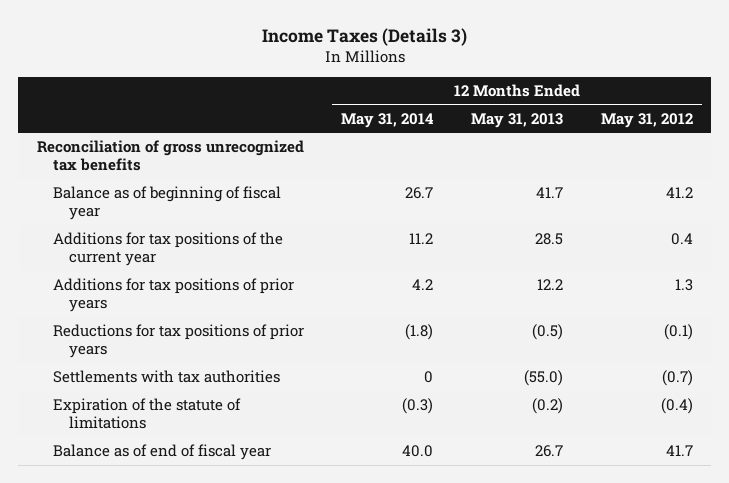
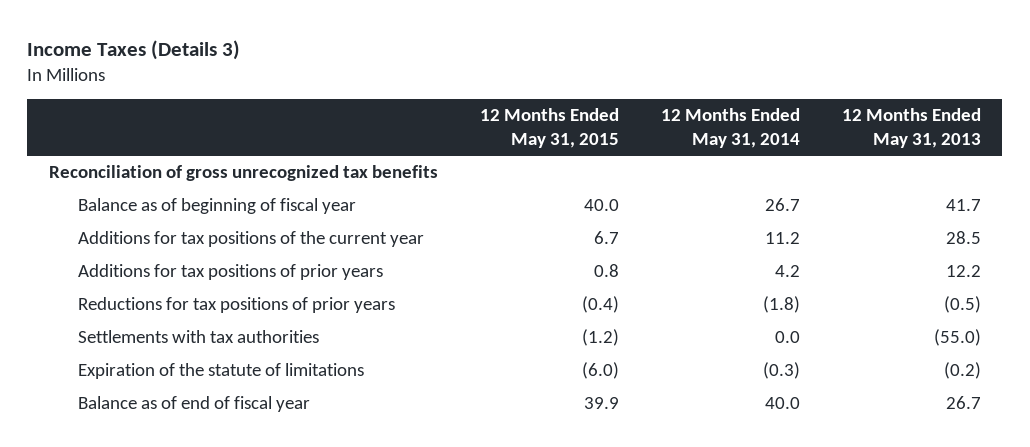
[600,113,693,129] May 31, 2012 -> none
none -> [479,108,619,148] 12 Months Ended May 31, 2015
[424,371,434,384] 0 -> [774,331,800,344] 0.0

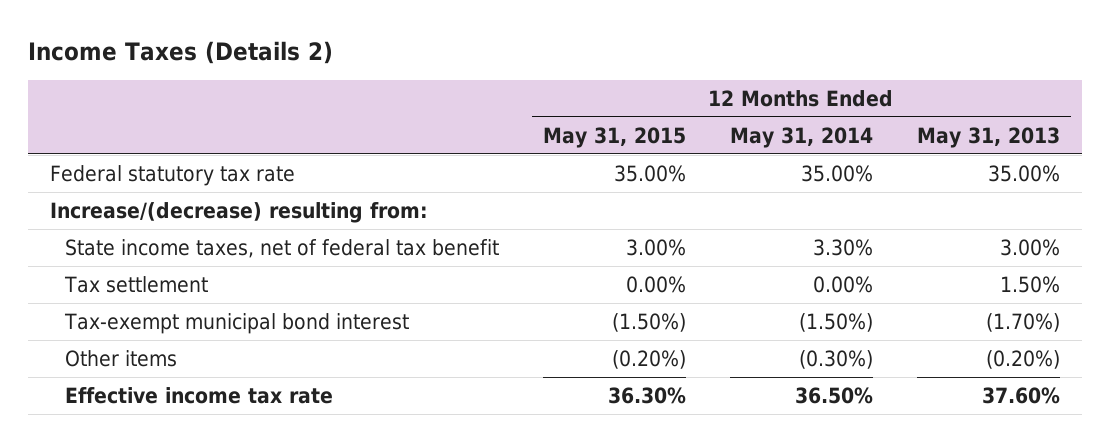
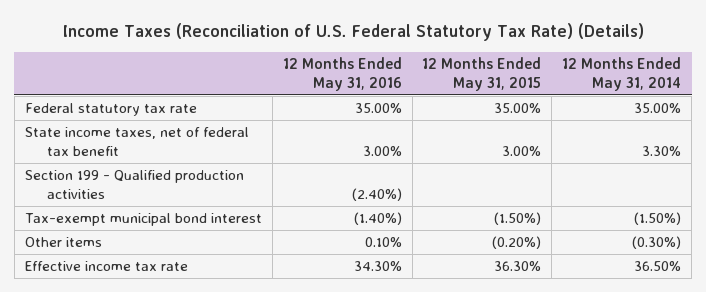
[27,40,333,64] Income Taxes (Details 2) -> [63,23,645,42] Income Taxes (Reconciliation of U.S. Federal Statutory Tax Rate) (Details)
[916,126,1060,148] May 31, 2013 -> none
none -> [282,57,402,92] 12 Months Ended May 31, 2016
[49,201,428,223] Increase/(decrease) resulting from: -> none
[63,275,208,293] Tax settlement -> none
none -> [24,169,244,199] Section 199 - Qualified production activities

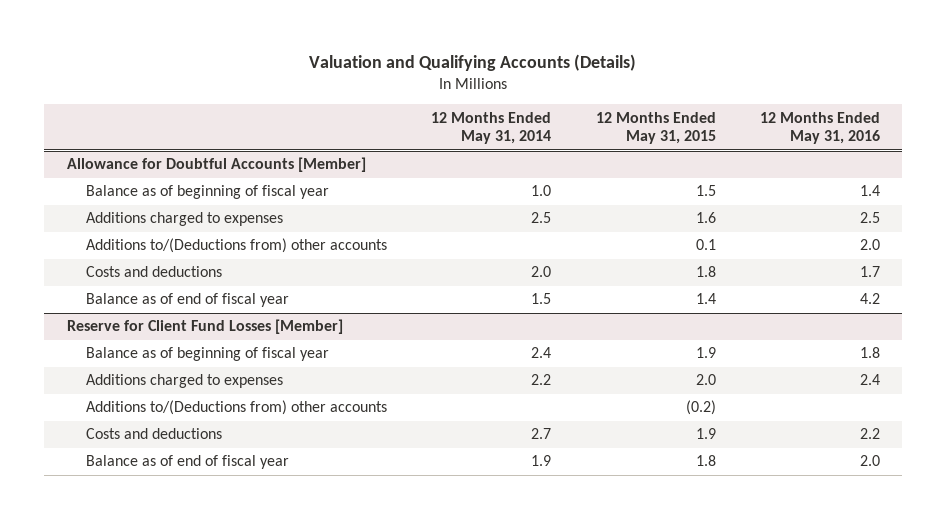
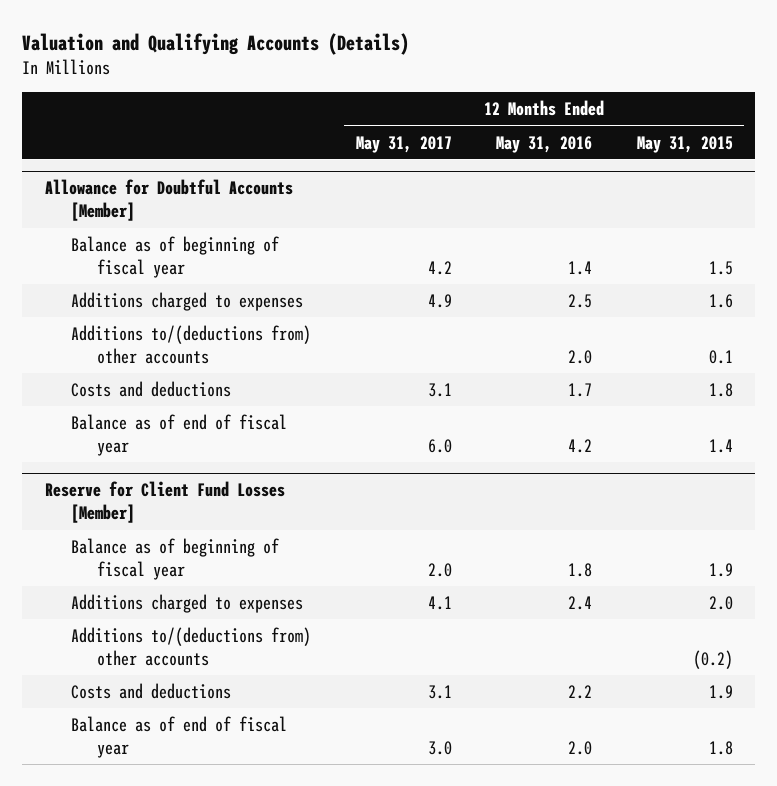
[431,111,552,145] 12 Months Ended May 31, 2014 -> none
none -> [355,135,452,153] May 31, 2017
[86,238,388,254] Additions to/(Deductions from) other accounts -> [70,324,311,364] Additions to/(deductions from) other accounts
[86,400,388,416] Additions to/(Deductions from) other accounts -> [70,626,311,666] Additions to/(deductions from) other accounts

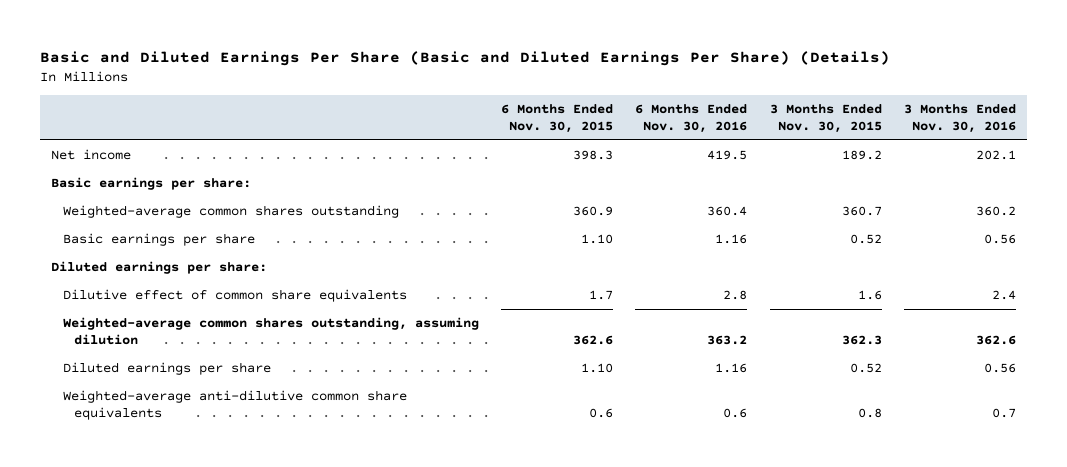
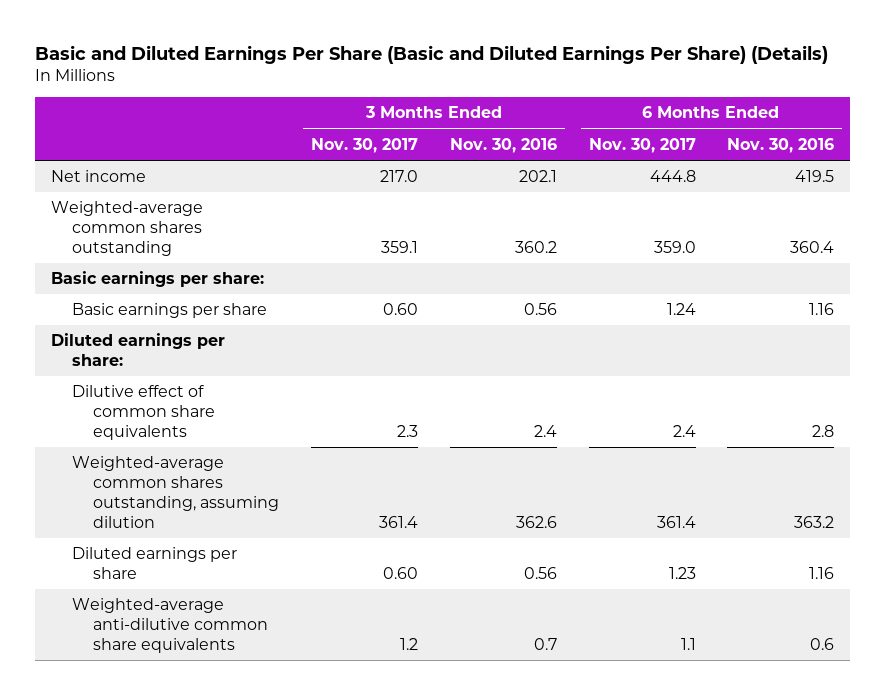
[501,103,614,134] 6 Months Ended Nov. 30, 2015 -> none
[769,103,882,134] 3 Months Ended Nov. 30, 2015 -> none
none -> [310,137,418,153] Nov. 30, 2017
none -> [588,137,696,153] Nov. 30, 2017
[51,176,252,190] Basic earnings per share: -> [51,271,265,288] Basic earnings per share:

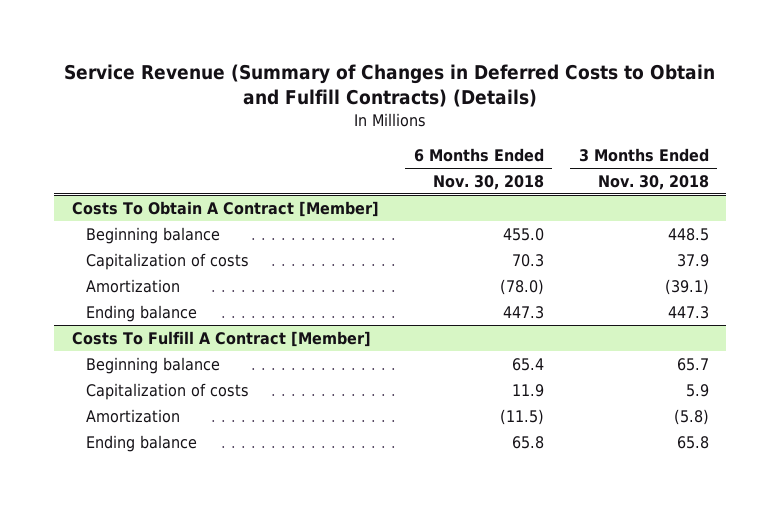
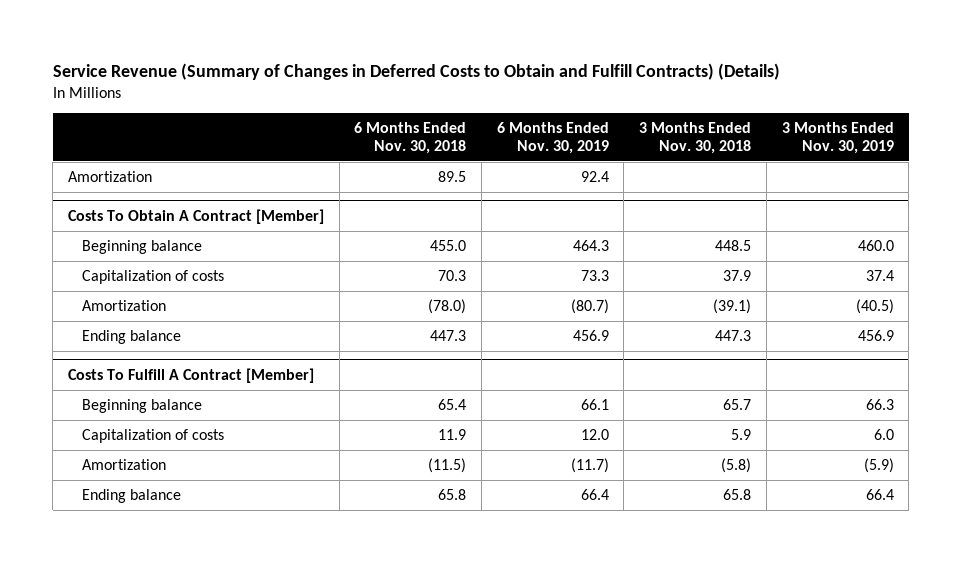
none -> [496,122,609,155] 6 Months Ended Nov. 30, 2019
none -> [781,122,894,155] 3 Months Ended Nov. 30, 2019
none -> [68,170,153,182] Amortization

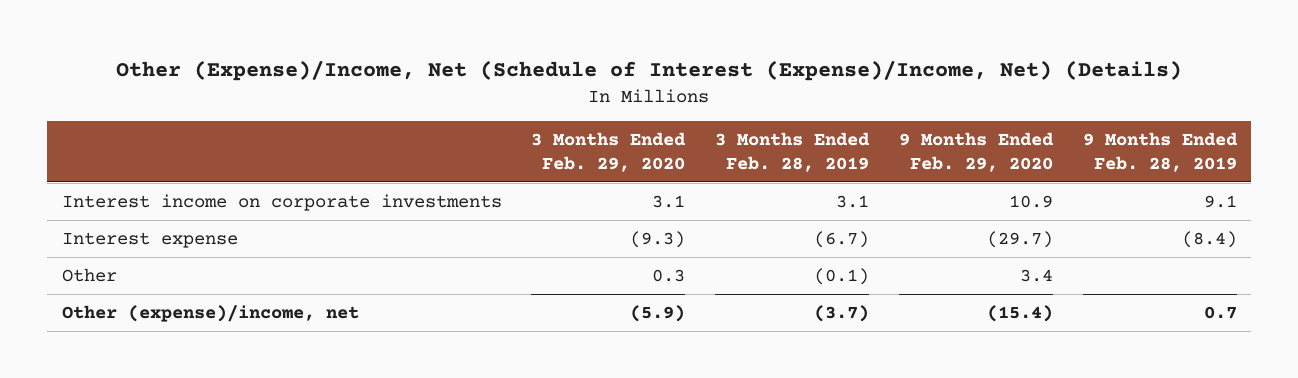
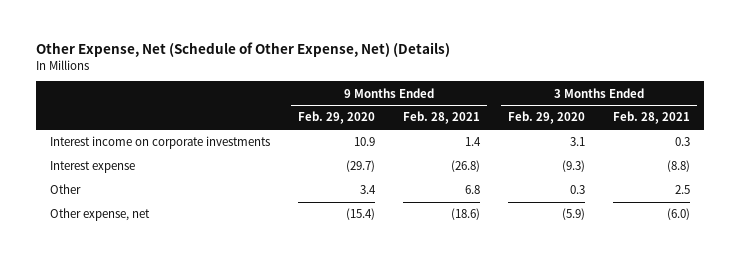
[116,60,1183,82] Other (Expense)/Income, Net (Schedule of Interest (Expense)/Income, Net) (Details) -> [35,41,450,57] Other Expense, Net (Schedule of Other Expense, Net) (Details)
[715,131,871,173] 3 Months Ended Feb. 28, 2019 -> none
[1082,131,1238,173] 9 Months Ended Feb. 28, 2019 -> none
none -> [402,111,480,125] Feb. 28, 2021
none -> [612,111,690,125] Feb. 28, 2021
[61,304,359,322] Other (expense)/income, net -> [49,208,150,222] Other expense, net

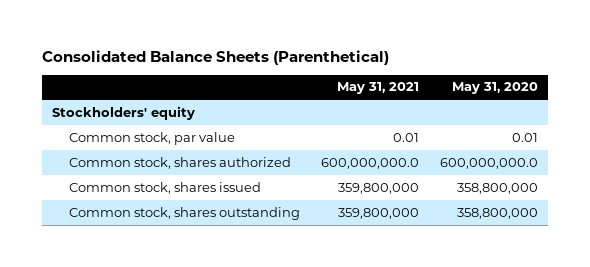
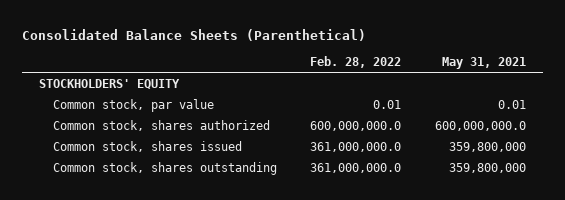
[451,82,538,95] May 31, 2020 -> none
none -> [310,55,402,68] Feb. 28, 2022
[52,105,196,120] Stockholders' equity -> [39,78,181,89] STOCKHOLDERS' EQUITY

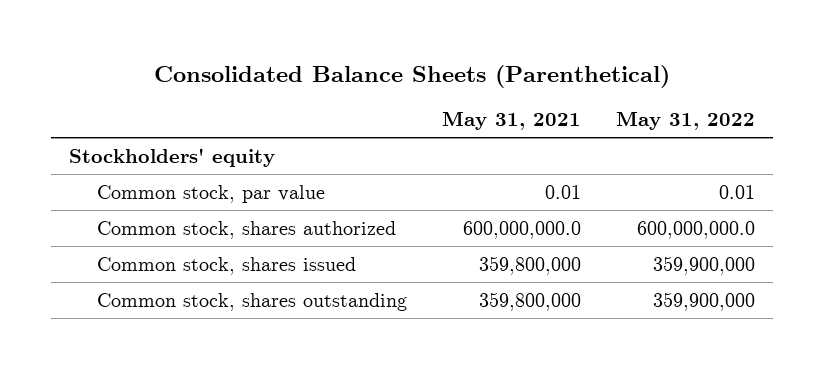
[310,55,402,68] Feb. 28, 2022 -> none
none -> [616,110,756,130] May 31, 2022
[39,78,181,89] STOCKHOLDERS' EQUITY -> [68,147,275,167] Stockholders' equity

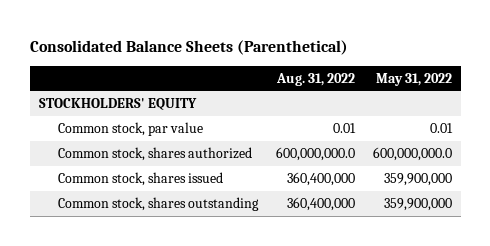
[442,110,582,130] May 31, 2021 -> none
none -> [275,72,355,86] Aug. 31, 2022
[68,147,275,167] Stockholders' equity -> [38,98,197,111] STOCKHOLDERS' EQUITY

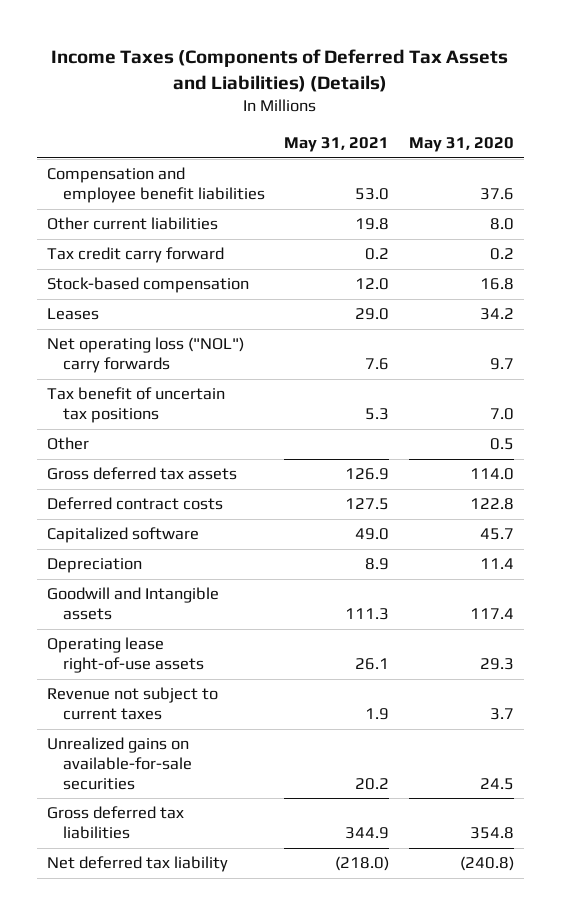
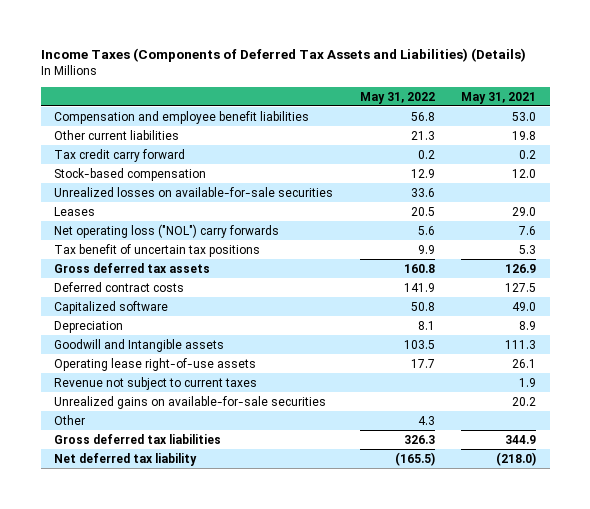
[409,136,515,152] May 31, 2020 -> none
none -> [359,91,435,104] May 31, 2022
none -> [53,186,333,197] Unrealized losses on available-for-sale securities
[46,437,89,451] Other -> [53,414,85,425] Other

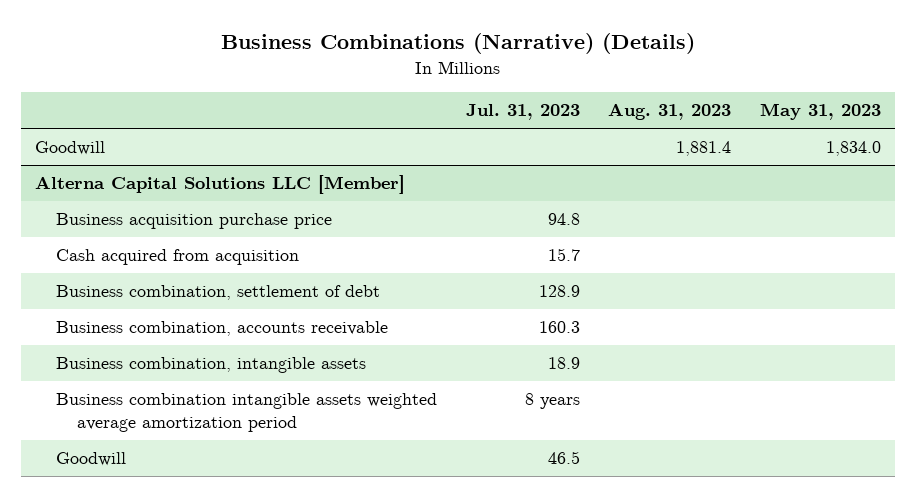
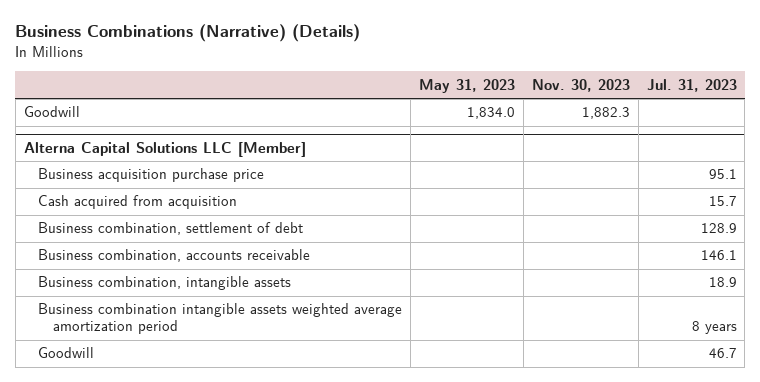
[608,103,732,121] Aug. 31, 2023 -> none
none -> [531,78,630,92] Nov. 30, 2023
[547,213,580,226] 94.8 -> [708,169,737,180] 95.1
[538,321,580,334] 160.3 -> [700,250,737,261] 146.1
[547,451,580,465] 46.5 -> [708,348,737,359] 46.7

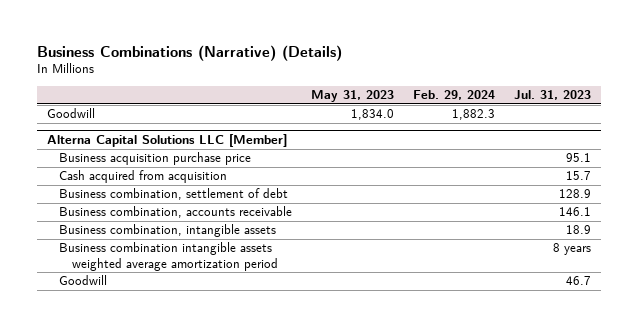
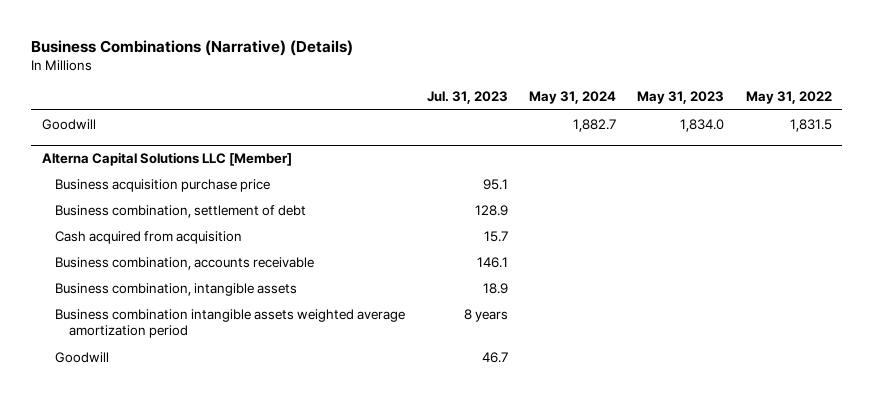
[413,90,496,101] Feb. 29, 2024 -> none
none -> [528,91,616,105] May 31, 2024
none -> [745,91,832,105] May 31, 2022
[59,170,228,184] Cash acquired from acquisition -> [55,230,243,244] Cash acquired from acquisition

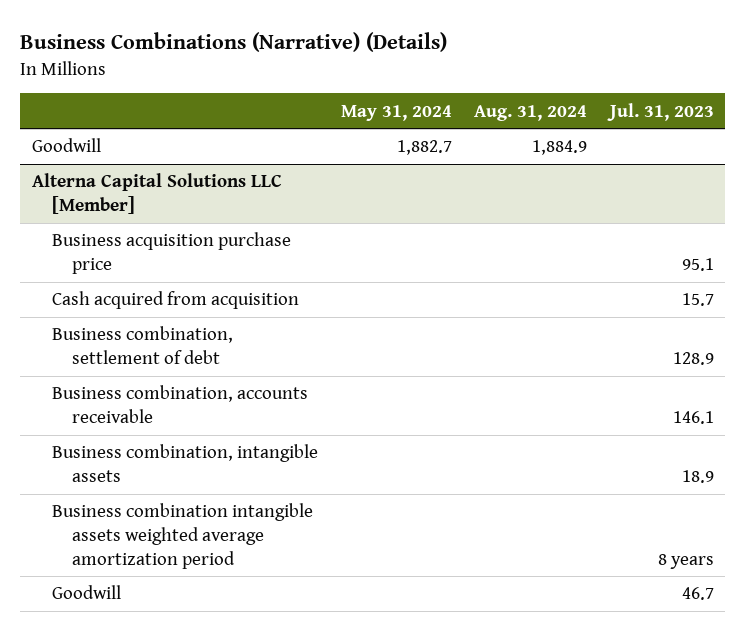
[637,91,725,105] May 31, 2023 -> none
[745,91,832,105] May 31, 2022 -> none
none -> [474,104,588,121] Aug. 31, 2024
[55,204,307,218] Business combination, settlement of debt -> [52,326,234,364] Business combination, settlement of debt

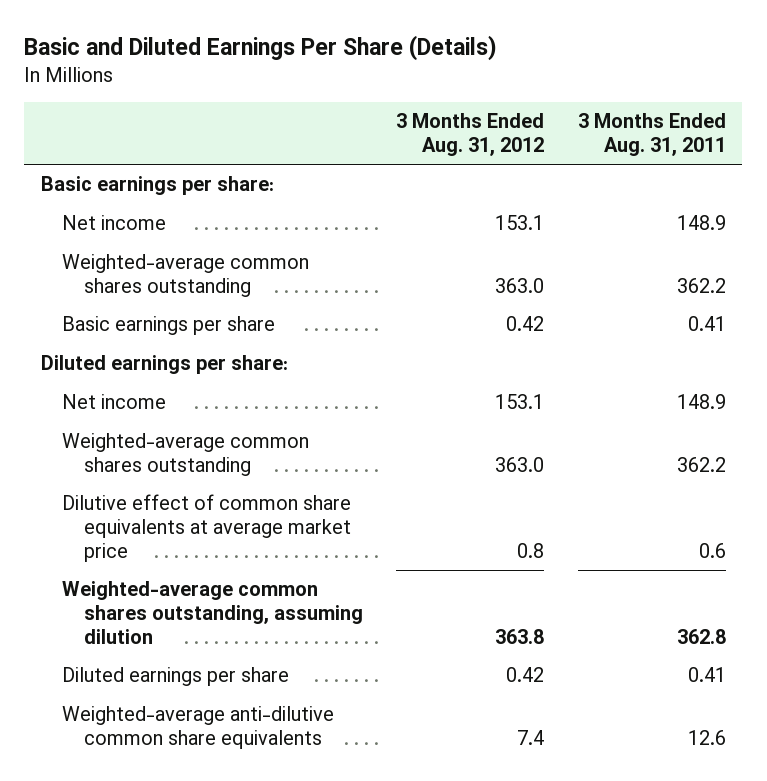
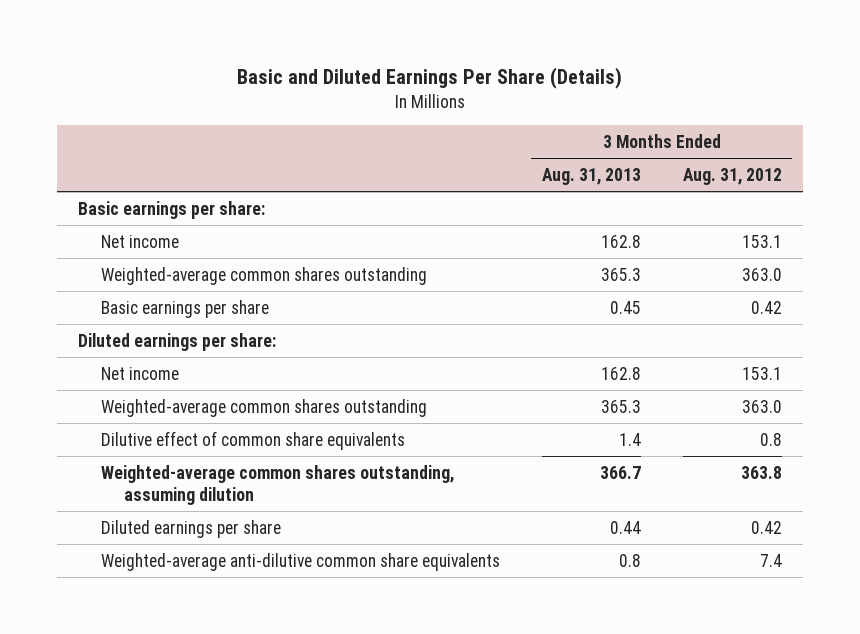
[577,113,726,157] 3 Months Ended Aug. 31, 2011 -> none
none -> [541,168,641,186] Aug. 31, 2013
[62,494,352,562] Dilutive effect of common share equivalents at average market price -> [101,430,406,450] Dilutive effect of common share equivalents

